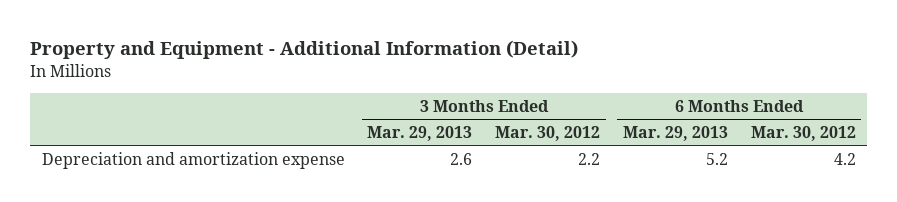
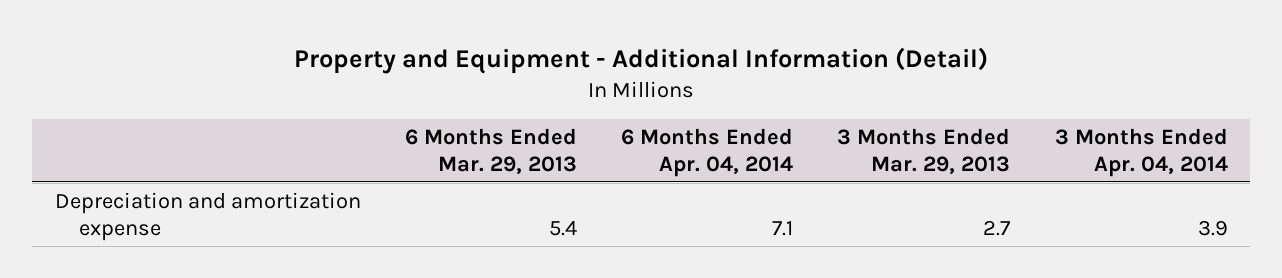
[495,125,601,141] Mar. 30, 2012 -> none
[750,125,856,141] Mar. 30, 2012 -> none
none -> [621,127,794,177] 6 Months Ended Apr. 04, 2014
none -> [1054,127,1228,177] 3 Months Ended Apr. 04, 2014
[450,152,473,165] 2.6 -> [983,220,1011,237] 2.7
[705,152,728,165] 5.2 -> [548,220,577,237] 5.4

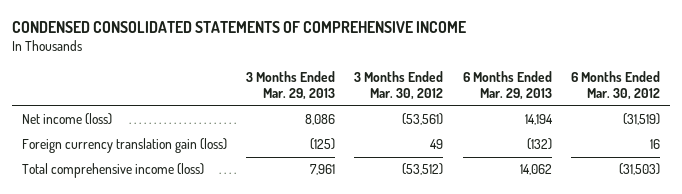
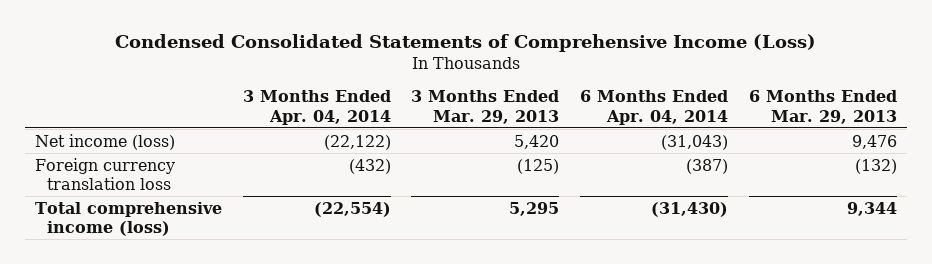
[12,20,467,33] CONDENSED CONSOLIDATED STATEMENTS OF COMPREHENSIVE INCOME -> [114,34,816,53] Condensed Consolidated Statements of Comprehensive Income (Loss)
[354,70,444,101] 3 Months Ended Mar. 30, 2012 -> none
[570,70,660,101] 6 Months Ended Mar. 30, 2012 -> none
none -> [242,90,391,125] 3 Months Ended Apr. 04, 2014
none -> [580,90,729,125] 6 Months Ended Apr. 04, 2014
[304,114,335,126] 8,086 -> [514,134,560,149] 5,420
[524,114,553,126] 14,194 -> [851,134,897,149] 9,476
[21,138,227,154] Foreign currency translation gain (loss) -> [34,157,175,190] Foreign currency translation loss
[309,164,335,176] 7,961 -> [509,201,560,216] 5,295
[519,164,552,176] 14,062 -> [846,201,897,216] 9,344

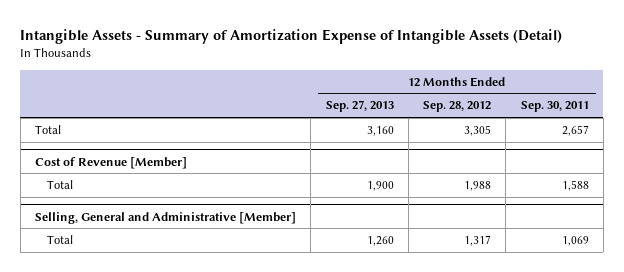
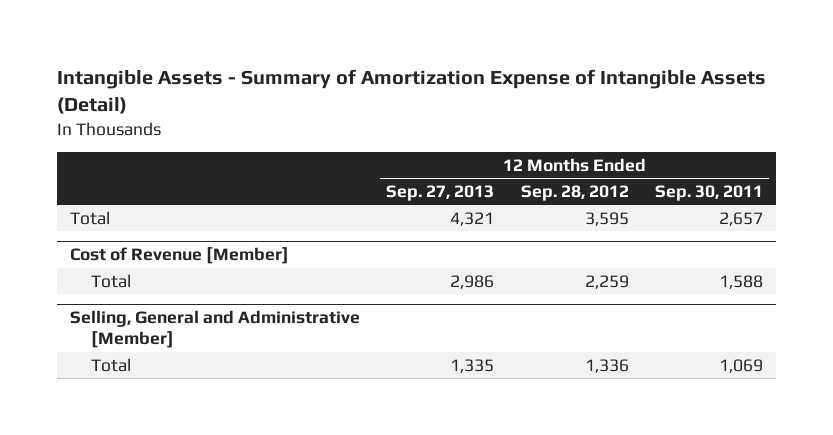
[366,125,394,136] 3,160 -> [450,211,495,226] 4,321
[464,124,492,136] 3,305 -> [584,211,629,226] 3,595
[366,180,394,191] 1,900 -> [450,274,495,289] 2,986
[464,180,492,191] 1,988 -> [584,274,629,289] 2,259
[366,235,394,246] 1,260 -> [450,358,495,373] 1,335
[464,234,492,246] 1,317 -> [584,358,629,373] 1,336

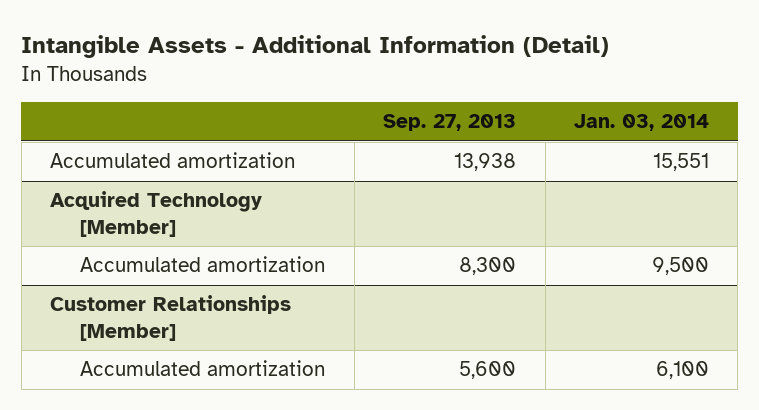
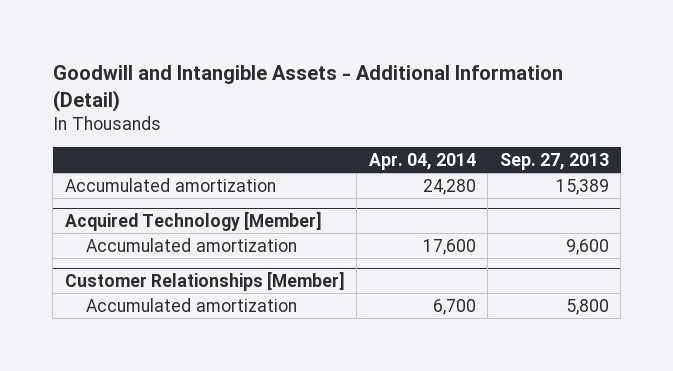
[21,35,610,59] Intangible Assets - Additional Information (Detail) -> [52,64,563,112] Goodwill and Intangible Assets - Additional Information (Detail)
[573,114,709,132] Jan. 03, 2014 -> none
none -> [368,153,476,171] Apr. 04, 2014
[454,153,517,172] 13,938 -> [555,178,609,195] 15,389
[459,257,517,276] 8,300 -> [565,238,609,255] 9,600
[459,361,517,380] 5,600 -> [565,298,609,315] 5,800

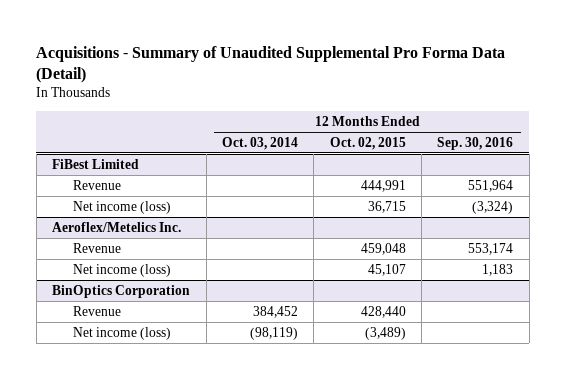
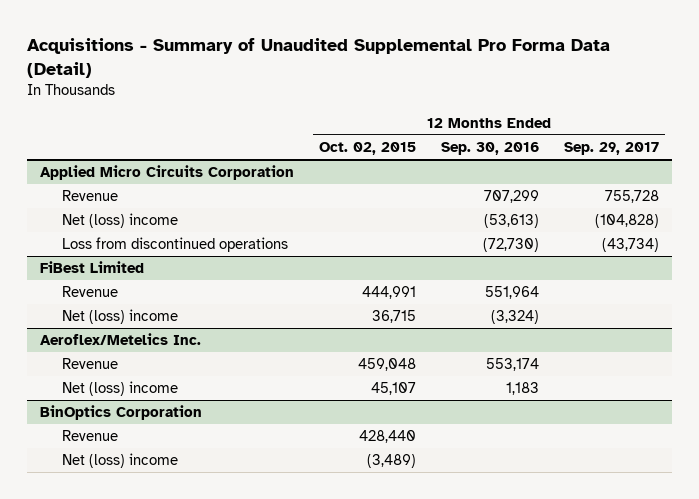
[221,136,298,150] Oct. 03, 2014 -> none
none -> [564,142,660,156] Sep. 29, 2017
none -> [39,165,294,181] Applied Micro Circuits Corporation
none -> [61,190,118,202] Revenue
none -> [61,213,178,229] Net (loss) income
none -> [61,237,288,253] Loss from discontinued operations
[72,200,171,214] Net income (loss) -> [61,309,178,325] Net (loss) income
[72,263,171,277] Net income (loss) -> [61,381,178,397] Net (loss) income
[72,326,171,340] Net income (loss) -> [61,453,178,469] Net (loss) income

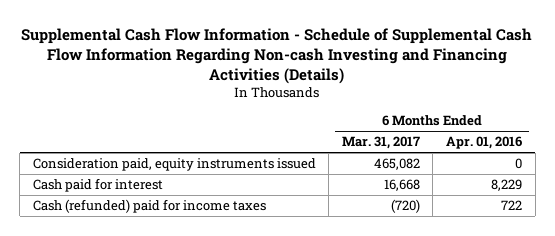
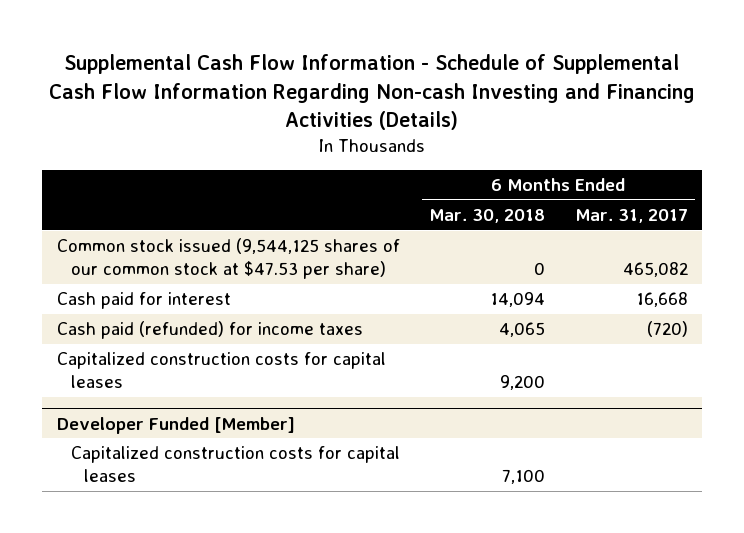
[446,136,523,150] Apr. 01, 2016 -> none
none -> [429,208,546,223] Mar. 30, 2018
[32,158,316,172] Consideration paid, equity instruments issued -> [56,238,400,280] Common stock issued (9,544,125 shares of our common stock at $47.53 per share)
[32,199,266,214] Cash (refunded) paid for income taxes -> [56,321,363,340] Cash paid (refunded) for income taxes
none -> [56,352,386,389] Capitalized construction costs for capital leases
none -> [56,416,295,434] Developer Funded [Member]
none -> [70,446,400,483] Capitalized construction costs for capital leases

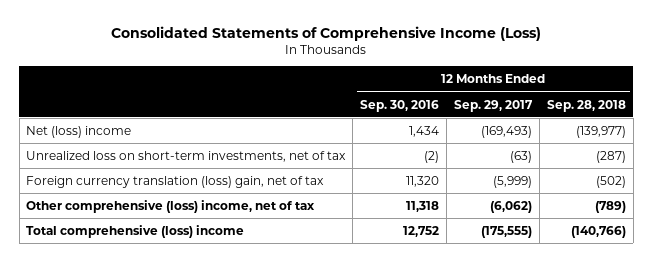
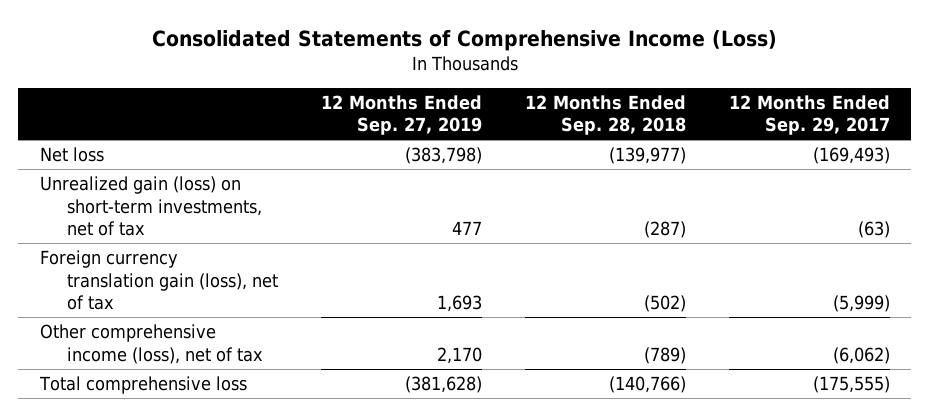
[360,99,440,112] Sep. 30, 2016 -> none
none -> [321,94,483,136] 12 Months Ended Sep. 27, 2019
[26,125,132,138] Net (loss) income -> [39,147,104,163] Net loss
[26,150,347,162] Unrealized loss on short-term investments, net of tax -> [39,176,263,236] Unrealized gain (loss) on short-term investments, net of tax
[26,175,325,188] Foreign currency translation (loss) gain, net of tax -> [39,250,279,310] Foreign currency translation gain (loss), net of tax
[26,199,316,213] Other comprehensive (loss) income, net of tax -> [39,324,264,364] Other comprehensive income (loss), net of tax
[26,224,245,238] Total comprehensive (loss) income -> [38,376,247,395] Total comprehensive loss

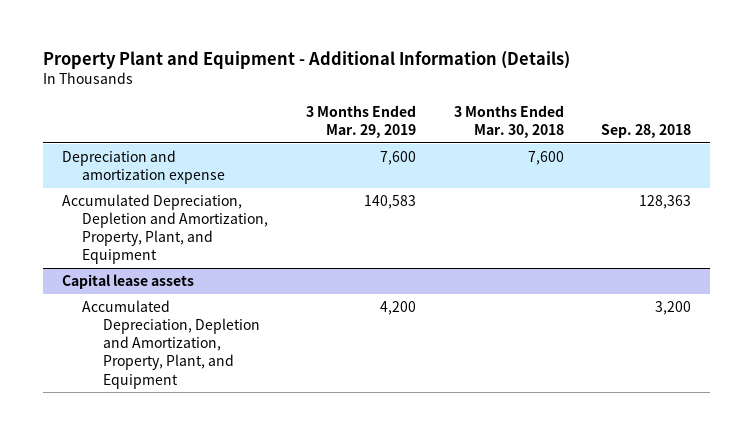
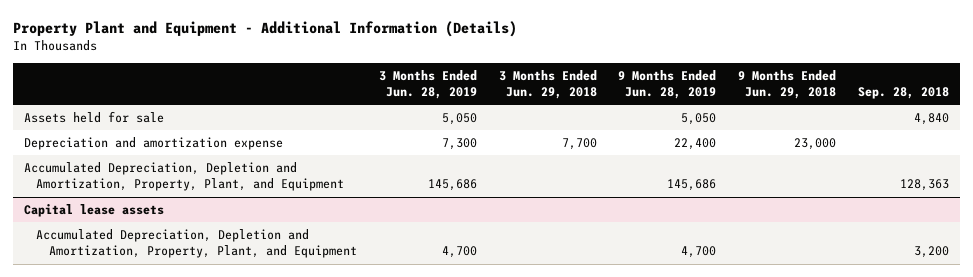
[305,104,416,138] 3 Months Ended Mar. 29, 2019 -> none
[453,104,564,138] 3 Months Ended Mar. 30, 2018 -> none
none -> [378,69,477,99] 3 Months Ended Jun. 28, 2019
none -> [498,69,597,99] 3 Months Ended Jun. 29, 2018
none -> [618,69,717,99] 9 Months Ended Jun. 28, 2019
none -> [738,69,837,99] 9 Months Ended Jun. 29, 2018
none -> [23,111,164,124] Assets held for sale

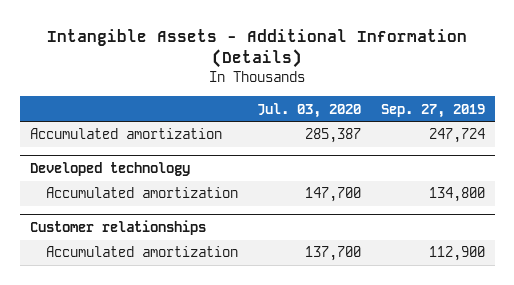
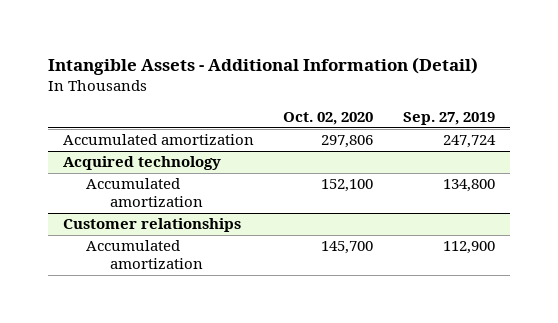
[47,28,468,69] Intangible Assets - Additional Information (Details) -> [47,57,478,76] Intangible Assets - Additional Information (Detail)
[257,102,362,118] Jul. 03, 2020 -> none
none -> [283,112,374,126] Oct. 02, 2020
[29,162,190,177] Developed technology -> [62,156,221,171] Acquired technology

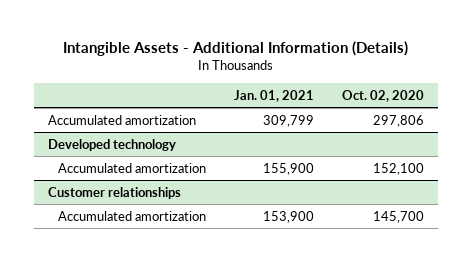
[47,57,478,76] Intangible Assets - Additional Information (Detail) -> [62,41,408,57] Intangible Assets - Additional Information (Details)
[402,112,495,126] Sep. 27, 2019 -> none
none -> [234,89,315,102] Jan. 01, 2021
[62,156,221,171] Acquired technology -> [47,138,176,151] Developed technology

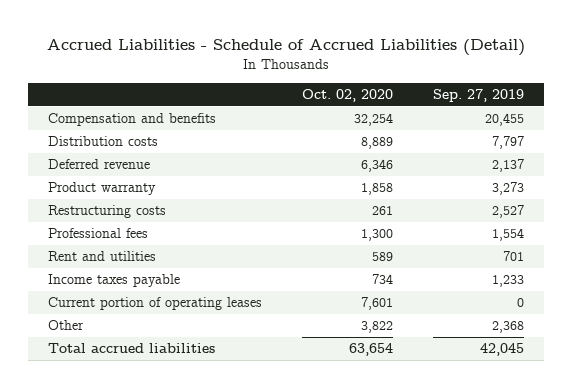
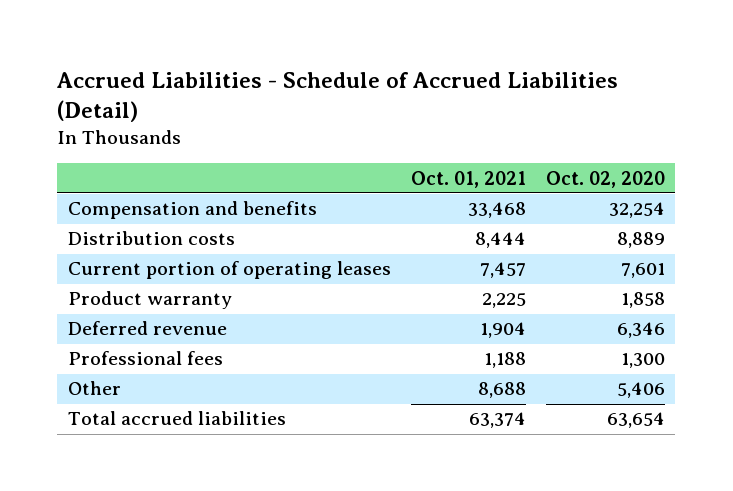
[433,88,525,102] Sep. 27, 2019 -> none
none -> [410,170,526,188] Oct. 01, 2021
[48,297,263,311] Current portion of operating leases -> [67,261,391,280] Current portion of operating leases
[48,205,167,219] Restructuring costs -> none
[48,159,151,170] Deferred revenue -> [67,321,227,336] Deferred revenue
[48,251,157,262] Rent and utilities -> none
[48,274,181,288] Income taxes payable -> none
[361,321,394,334] 3,822 -> [617,382,666,399] 5,406

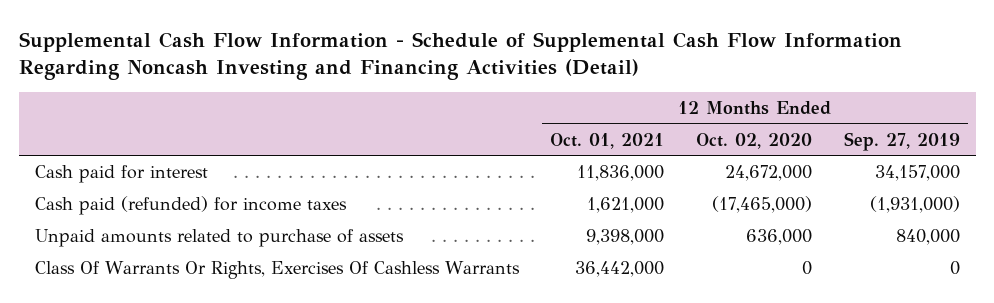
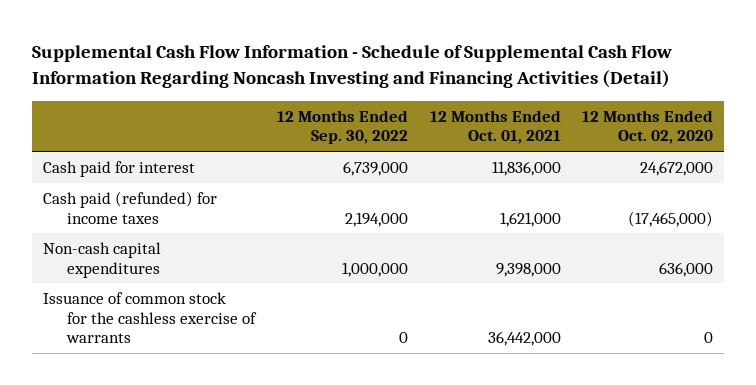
[843,131,960,151] Sep. 27, 2019 -> none
none -> [277,109,409,145] 12 Months Ended Sep. 30, 2022
[34,228,404,247] Unpaid amounts related to purchase of assets -> [43,242,162,278] Non-cash capital expenditures
[34,260,520,279] Class Of Warrants Or Rights, Exercises Of Cashless Warrants -> [43,292,258,343] Issuance of common stock for the cashless exercise of warrants

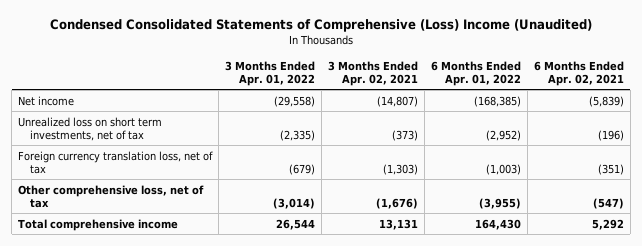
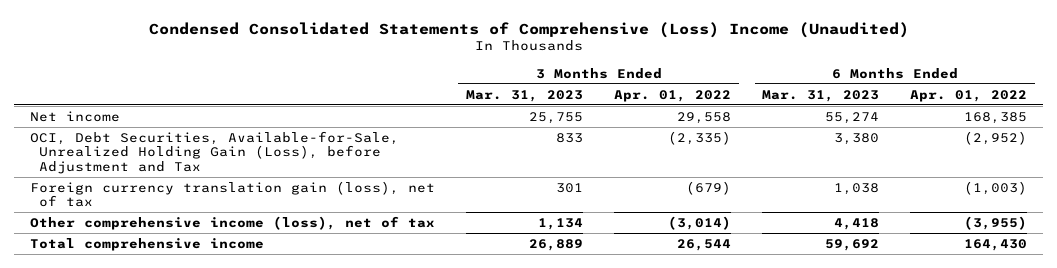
[327,60,418,86] 3 Months Ended Apr. 02, 2021 -> none
[533,60,624,86] 6 Months Ended Apr. 02, 2021 -> none
none -> [465,89,583,102] Mar. 31, 2023
none -> [762,89,880,102] Mar. 31, 2023
[274,95,316,107] (29,558) -> [677,111,732,124] 29,558
[473,95,521,107] (168,385) -> [964,111,1028,124] 168,385
[18,116,163,141] Unrealized loss on short term investments, net of tax -> [29,130,399,174] OCI, Debt Securities, Available-for-Sale, Unrealized Holding Gain (Loss), before Adjustment and Tax
[18,150,214,174] Foreign currency translation loss, net of tax -> [29,180,435,208] Foreign currency translation gain (loss), net of tax
[18,184,205,208] Other comprehensive loss, net of tax -> [29,215,435,230] Other comprehensive income (loss), net of tax

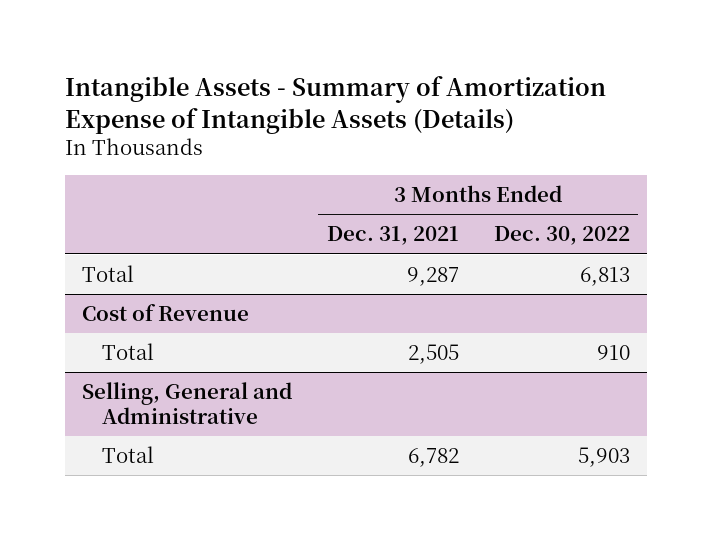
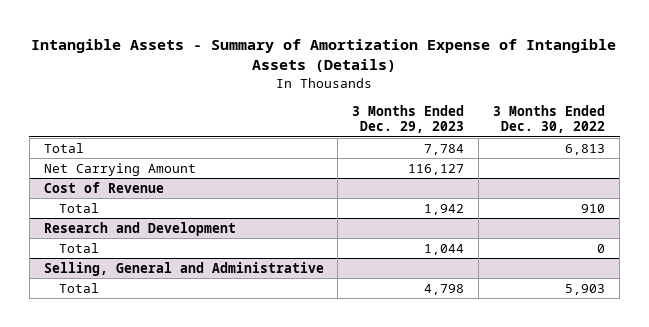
[326,226,459,246] Dec. 31, 2021 -> none
none -> [352,104,465,134] 3 Months Ended Dec. 29, 2023
none -> [43,162,196,176] Net Carrying Amount
none -> [43,221,236,236] Research and Development
none -> [58,242,99,253] Total

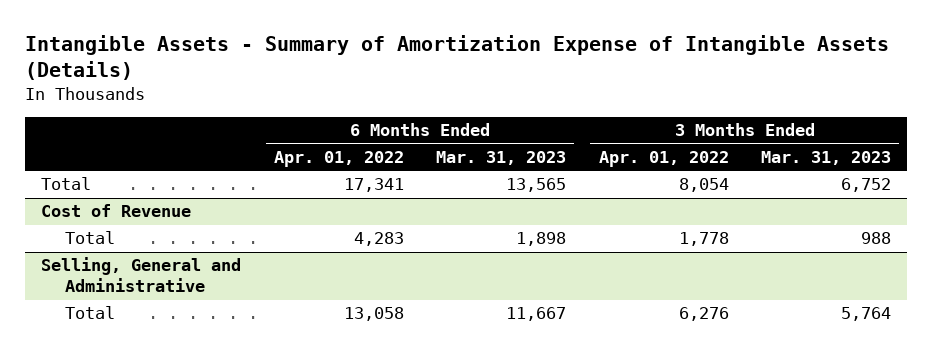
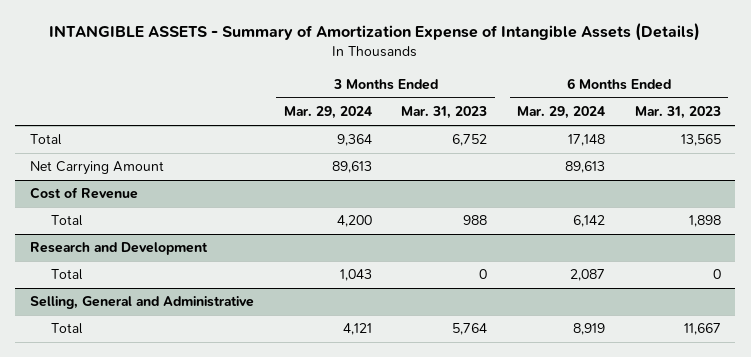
[25,35,890,81] Intangible Assets - Summary of Amortization Expense of Intangible Assets (Details) -> [49,23,701,42] INTANGIBLE ASSETS - Summary of Amortization Expense of Intangible Assets (Details)
[273,151,404,168] Apr. 01, 2022 -> none
[598,151,729,168] Apr. 01, 2022 -> none
none -> [283,106,372,120] Mar. 29, 2024
none -> [517,106,606,120] Mar. 29, 2024
none -> [30,161,165,176] Net Carrying Amount
none -> [30,242,209,256] Research and Development
none -> [50,269,83,281] Total

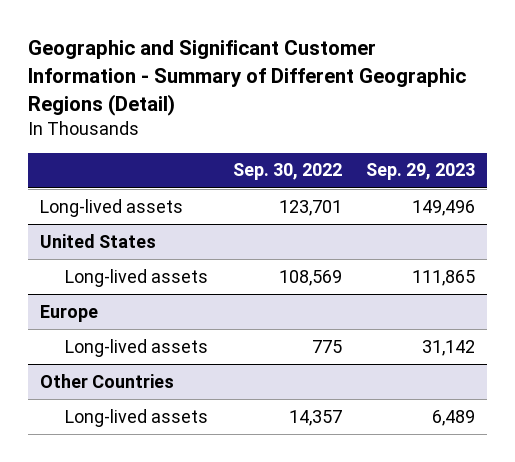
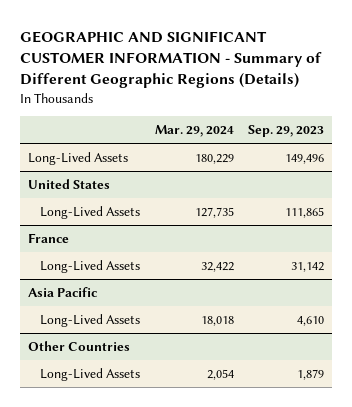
[27,40,466,116] Geographic and Significant Customer Information - Summary of Different Geographic Regions (Detail) -> [20,30,323,89] GEOGRAPHIC AND SIGNIFICANT CUSTOMER INFORMATION - Summary of Different Geographic Regions (Details)
[232,163,342,181] Sep. 30, 2022 -> none
none -> [154,125,234,138] Mar. 29, 2024
[39,198,183,217] Long-lived assets -> [27,152,128,166] Long-Lived Assets
[39,304,98,322] Europe -> none
[65,268,209,287] Long-lived assets -> [40,206,141,220] Long-Lived Assets
none -> [27,233,69,244] France
[65,338,209,357] Long-lived assets -> [40,260,141,274] Long-Lived Assets
none -> [27,287,97,298] Asia Pacific
none -> [40,314,141,328] Long-Lived Assets
[65,408,209,427] Long-lived assets -> [40,368,141,382] Long-Lived Assets
[432,409,476,426] 6,489 -> [297,369,325,381] 1,879

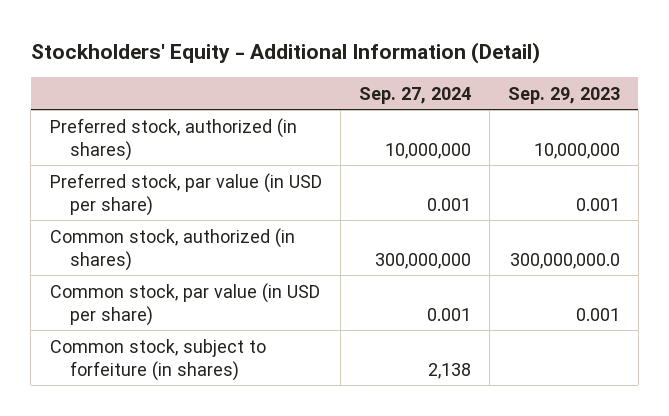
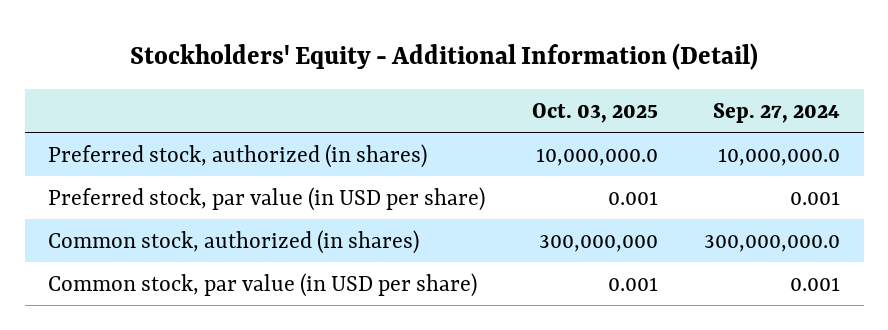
[507,86,620,104] Sep. 29, 2023 -> none
none -> [531,102,658,123] Oct. 03, 2025
[384,142,471,159] 10,000,000 -> [718,147,841,166] 10,000,000.0
[374,252,471,269] 300,000,000 -> [704,234,841,252] 300,000,000.0
[49,338,266,381] Common stock, subject to forfeiture (in shares) -> none

